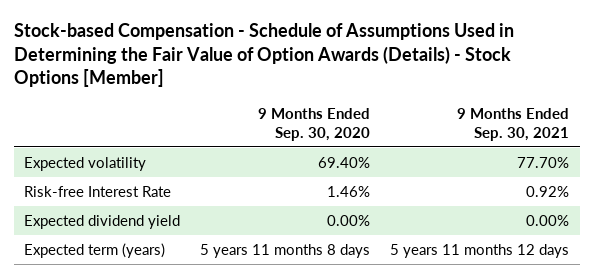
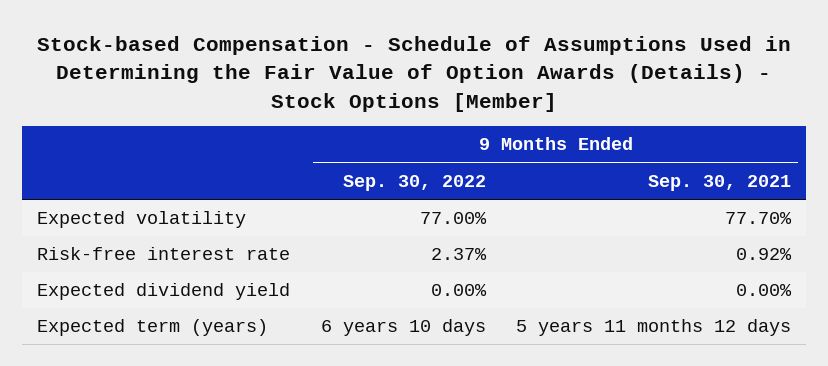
[258,108,371,141] 9 Months Ended Sep. 30, 2020 -> none
none -> [342,174,486,191] Sep. 30, 2022
[23,185,171,197] Risk-free Interest Rate -> [37,247,291,261] Risk-free interest rate

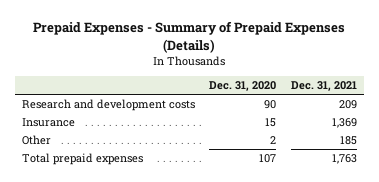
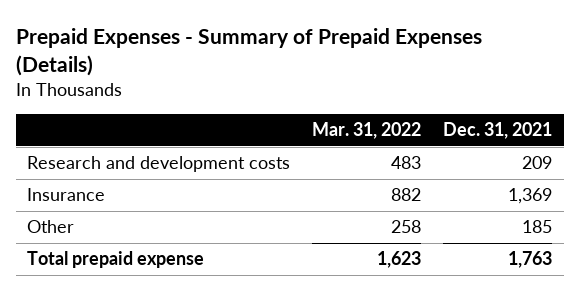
[209,81,277,92] Dec. 31, 2020 -> none
none -> [312,122,422,140] Mar. 31, 2022
[21,153,143,166] Total prepaid expenses -> [27,251,205,269] Total prepaid expense

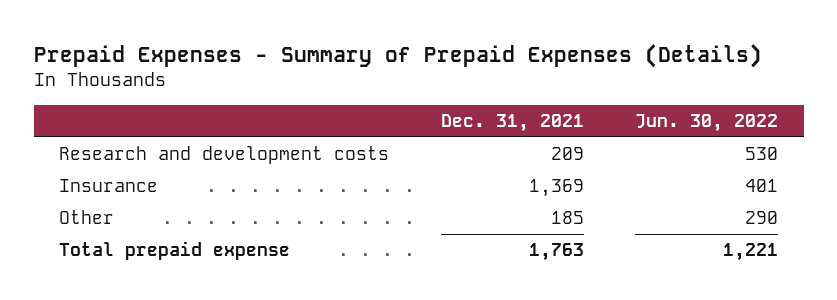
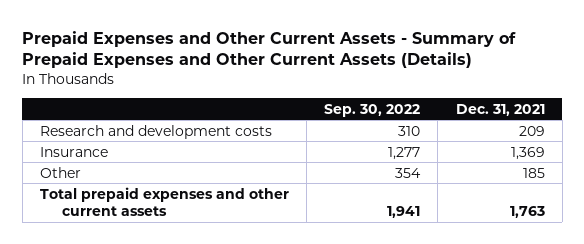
[33,43,762,68] Prepaid Expenses - Summary of Prepaid Expenses (Details) -> [22,30,517,69] Prepaid Expenses and Other Current Assets - Summary of Prepaid Expenses and Other Current Assets (Details)
[634,114,778,133] Jun. 30, 2022 -> none
none -> [324,103,421,117] Sep. 30, 2022
[59,241,291,261] Total prepaid expense -> [39,186,289,217] Total prepaid expenses and other current assets

